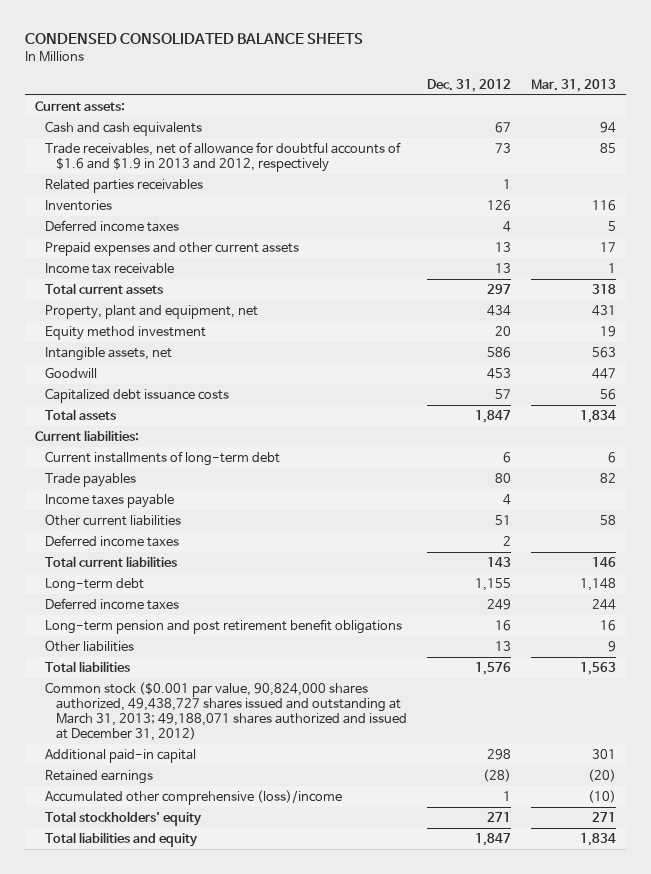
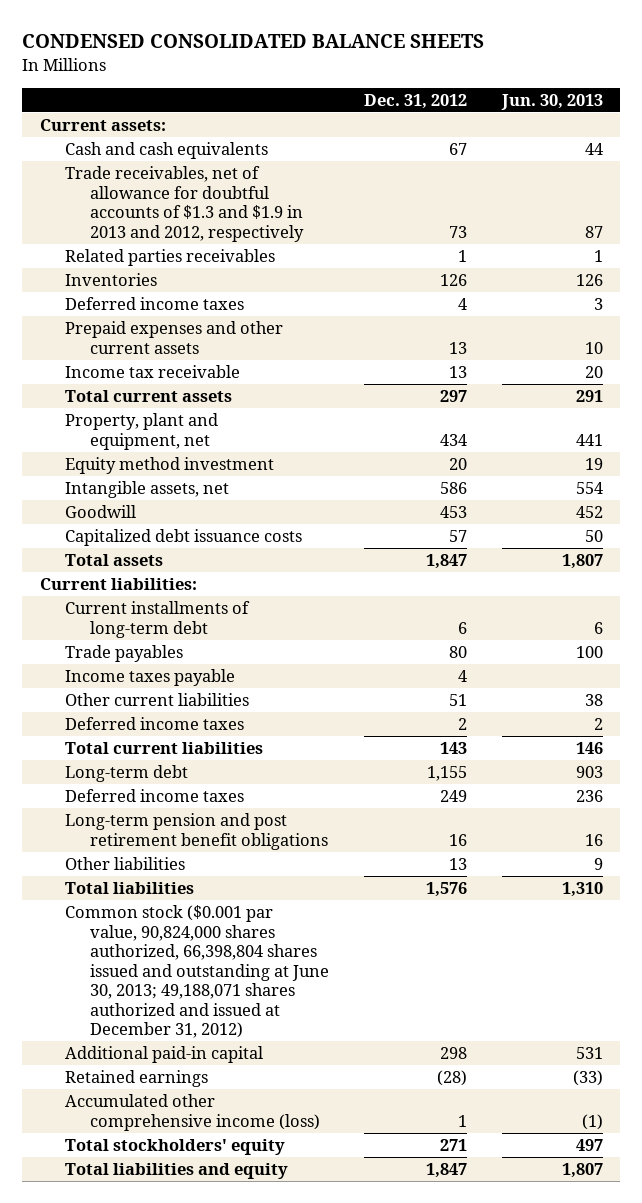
[531,78,617,92] Mar. 31, 2013 -> none
none -> [500,93,603,110] Jun. 30, 2013
[45,142,402,173] Trade receivables, net of allowance for doubtful accounts of $1.6 and $1.9 in 2013 and 2012, respectively -> [64,166,305,242] Trade receivables, net of allowance for doubtful accounts of $1.3 and $1.9 in 2013 and 2012, respectively
[45,682,407,742] Common stock ($0.001 par value, 90,824,000 shares authorized, 49,438,727 shares issued and outstanding at March 31, 2013; 49,188,071 shares authorized and issued at December 31, 2012) -> [64,905,330,1039] Common stock ($0.001 par value, 90,824,000 shares authorized, 66,398,804 shares issued and outstanding at June 30, 2013; 49,188,071 shares authorized and issued at December 31, 2012)
[45,790,343,806] Accumulated other comprehensive (loss)/income -> [64,1094,321,1131] Accumulated other comprehensive income (loss)

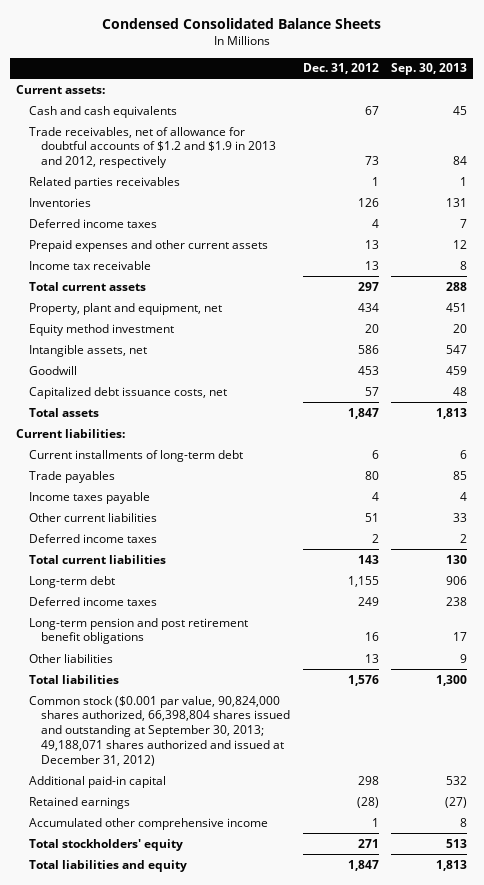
[22,34,485,49] CONDENSED CONSOLIDATED BALANCE SHEETS -> [101,18,381,30] Condensed Consolidated Balance Sheets
[500,93,603,110] Jun. 30, 2013 -> none
none -> [391,63,468,76] Sep. 30, 2013
[64,166,305,242] Trade receivables, net of allowance for doubtful accounts of $1.3 and $1.9 in 2013 and 2012, respectively -> [28,126,277,169] Trade receivables, net of allowance for doubtful accounts of $1.2 and $1.9 in 2013 and 2012, respectively
[64,529,302,547] Capitalized debt issuance costs -> [28,386,227,399] Capitalized debt issuance costs, net
[64,905,330,1039] Common stock ($0.001 par value, 90,824,000 shares authorized, 66,398,804 shares issued and outstanding at June 30, 2013; 49,188,071 shares authorized and issued at December 31, 2012) -> [28,695,291,767] Common stock ($0.001 par value, 90,824,000 shares authorized, 66,398,804 shares issued and outstanding at September 30, 2013; 49,188,071 shares authorized and issued at December 31, 2012)
[64,1094,321,1131] Accumulated other comprehensive income (loss) -> [28,817,268,830] Accumulated other comprehensive income

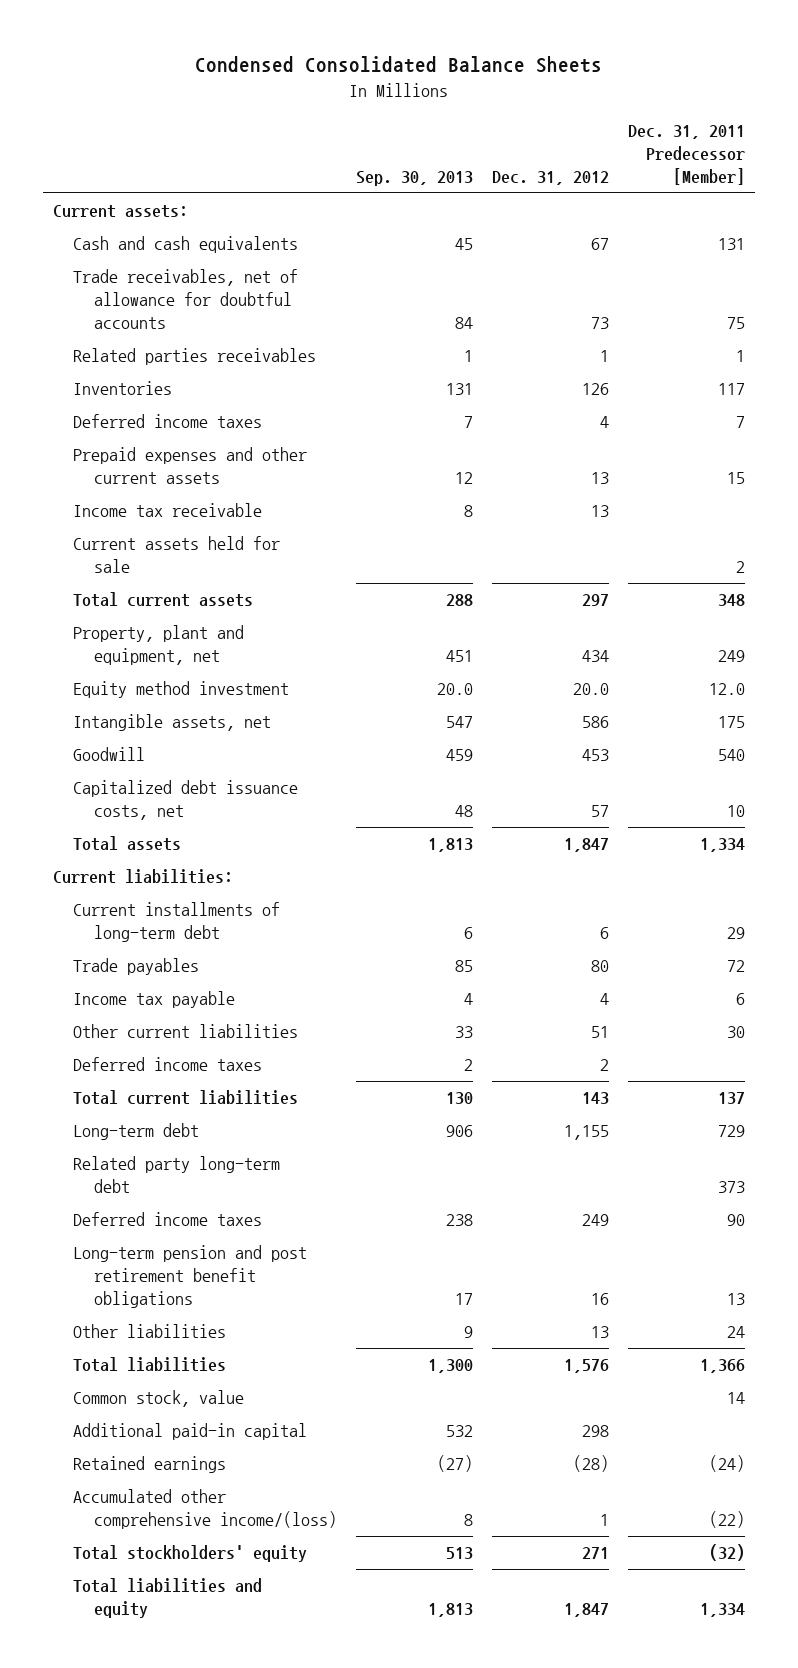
none -> [628,125,746,185] Dec. 31, 2011 Predecessor [Member]
[28,126,277,169] Trade receivables, net of allowance for doubtful accounts of $1.2 and $1.9 in 2013 and 2012, respectively -> [73,269,299,330] Trade receivables, net of allowance for doubtful accounts
none -> [73,536,281,574] Current assets held for sale
[364,323,379,333] 20 -> [573,683,610,696] 20.0
[453,323,468,333] 20 -> [437,683,474,696] 20.0
[28,491,150,504] Income taxes payable -> [73,991,236,1009] Income tax payable
none -> [73,1156,281,1194] Related party long-term debt
[28,695,291,767] Common stock ($0.001 par value, 90,824,000 shares authorized, 66,398,804 shares issued and outstanding at September 30, 2013; 49,188,071 shares authorized and issued at December 31, 2012) -> [73,1390,245,1408] Common stock, value
[28,817,268,830] Accumulated other comprehensive income -> [73,1489,338,1530] Accumulated other comprehensive income/(loss)

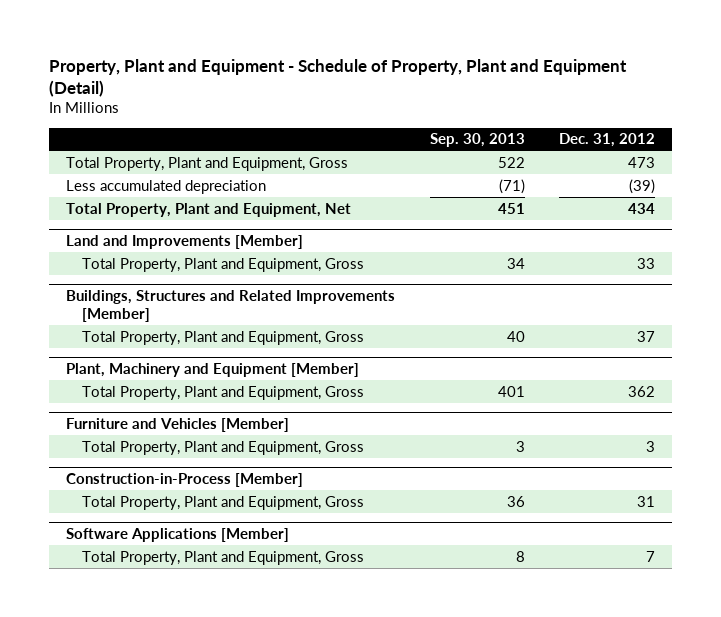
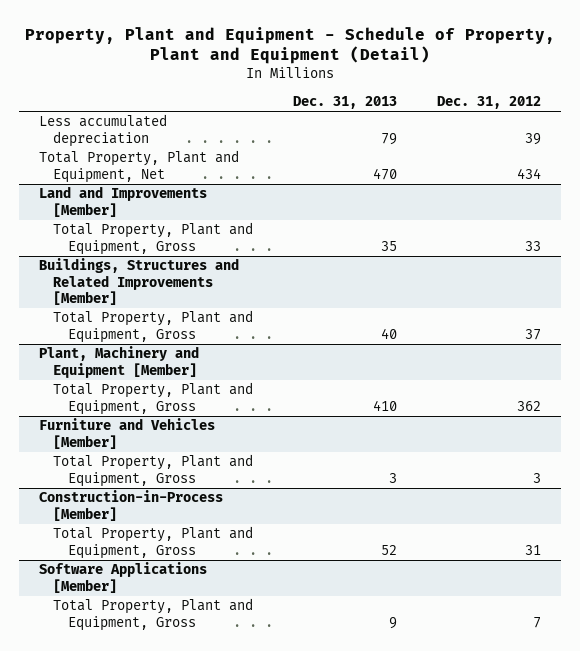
[429,133,525,148] Sep. 30, 2013 -> none
none -> [293,96,398,110] Dec. 31, 2013
[66,156,349,171] Total Property, Plant and Equipment, Gross -> none
[628,178,655,194] (39) -> [524,132,541,145] 39

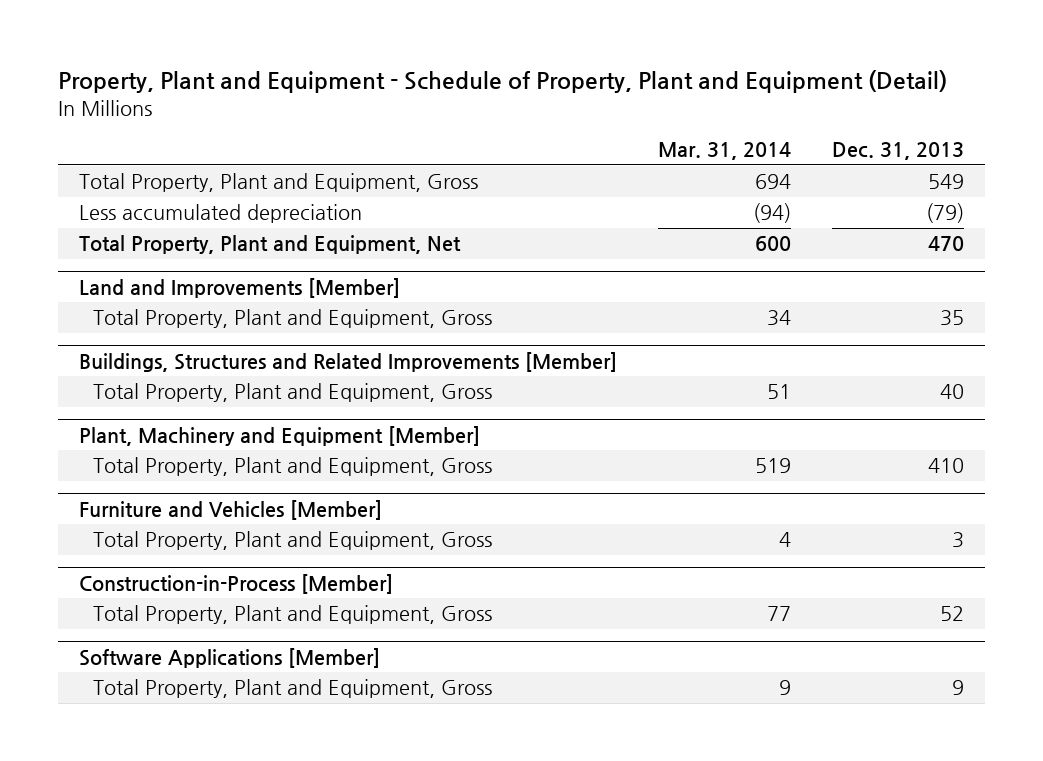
[436,96,541,110] Dec. 31, 2012 -> none
none -> [657,142,791,161] Mar. 31, 2014
none -> [78,173,478,193] Total Property, Plant and Equipment, Gross
[381,132,398,145] 79 -> [926,203,965,224] (79)

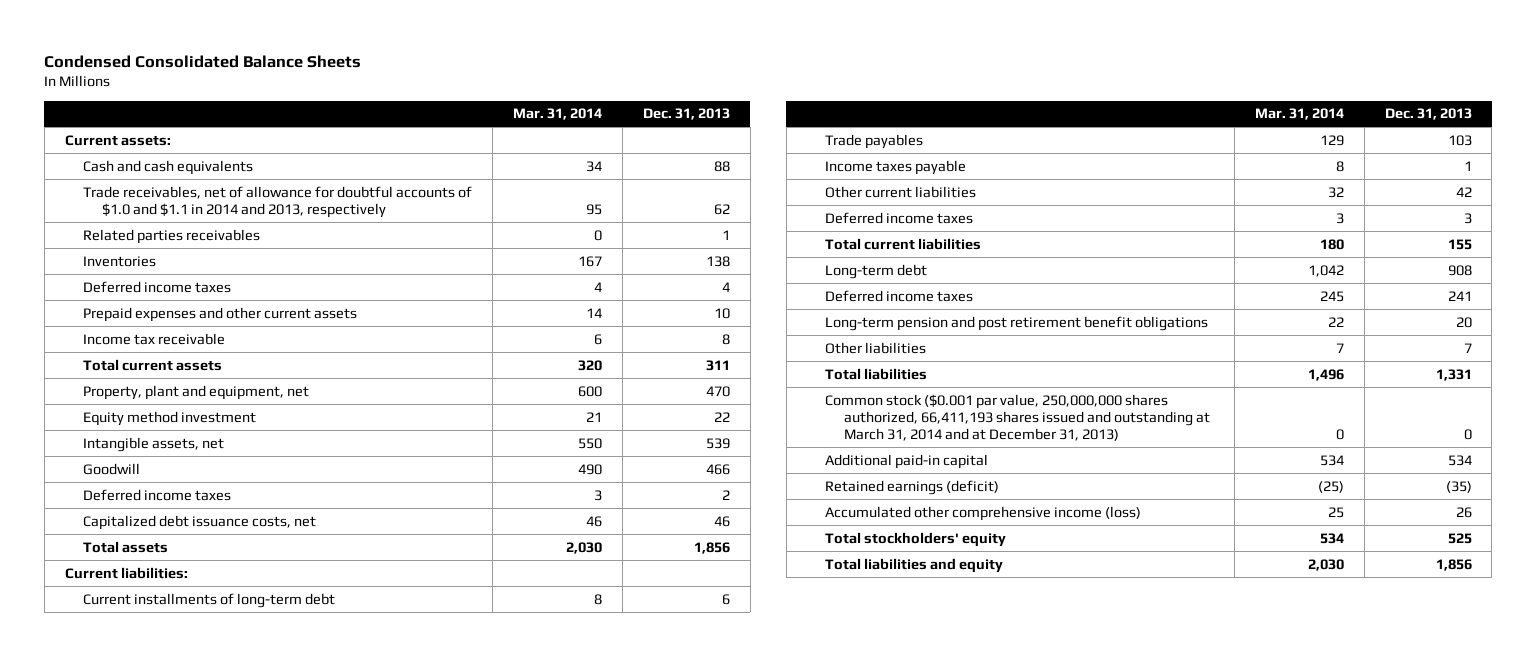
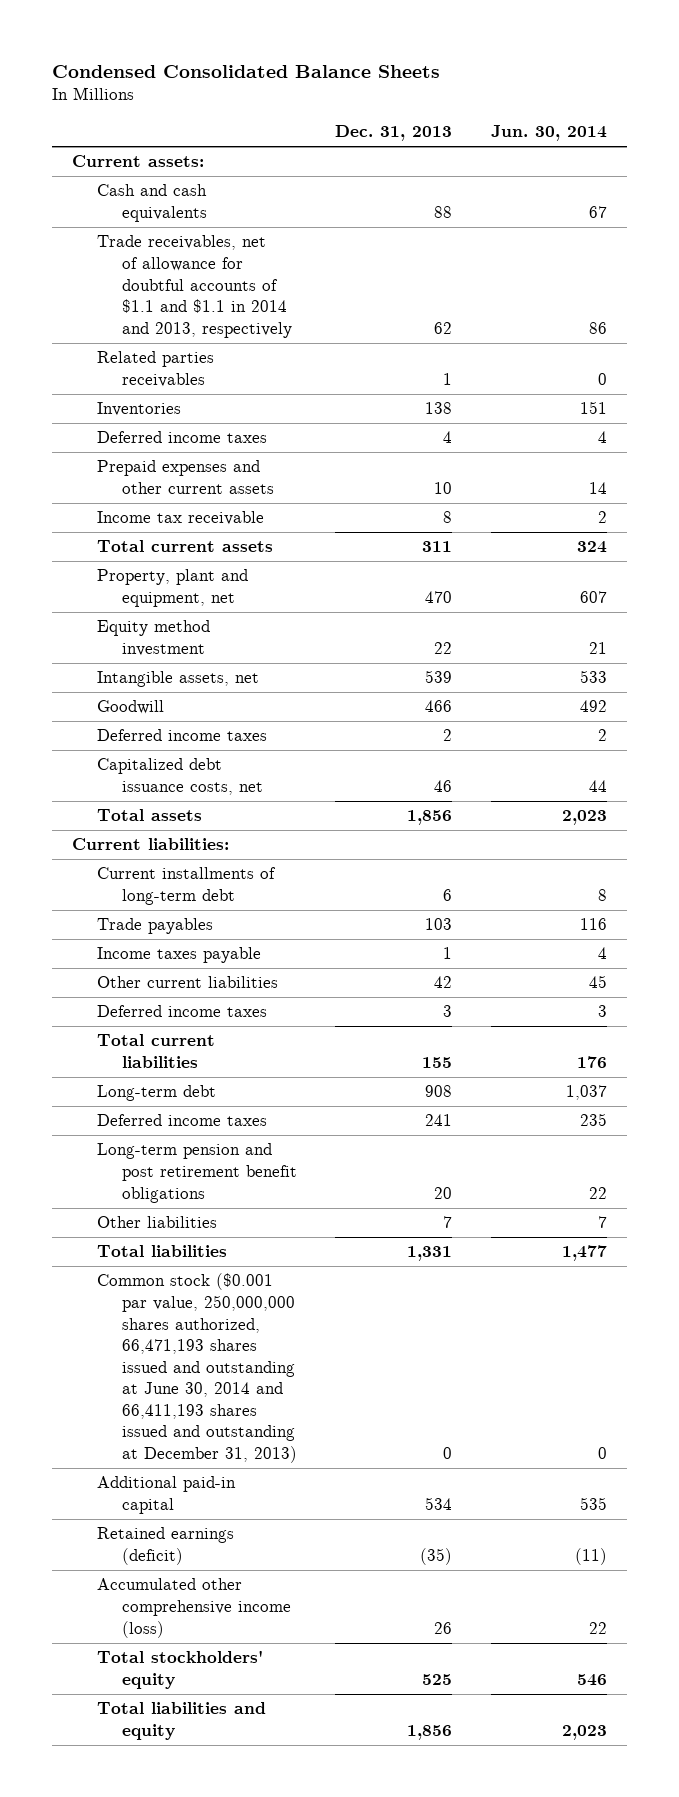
[513,108,603,121] Mar. 31, 2014 -> none
none -> [491,125,608,142] Jun. 30, 2014
[83,185,473,218] Trade receivables, net of allowance for doubtful accounts of $1.0 and $1.1 in 2014 and 2013, respectively -> [96,235,292,338] Trade receivables, net of allowance for doubtful accounts of $1.1 and $1.1 in 2014 and 2013, respectively
[825,393,1210,441] Common stock ($0.001 par value, 250,000,000 shares authorized, 66,411,193 shares issued and outstanding at March 31, 2014 and at December 31, 2013) -> [96,1273,297,1463] Common stock ($0.001 par value, 250,000,000 shares authorized, 66,471,193 shares issued and outstanding at June 30, 2014 and 66,411,193 shares issued and outstanding at December 31, 2013)

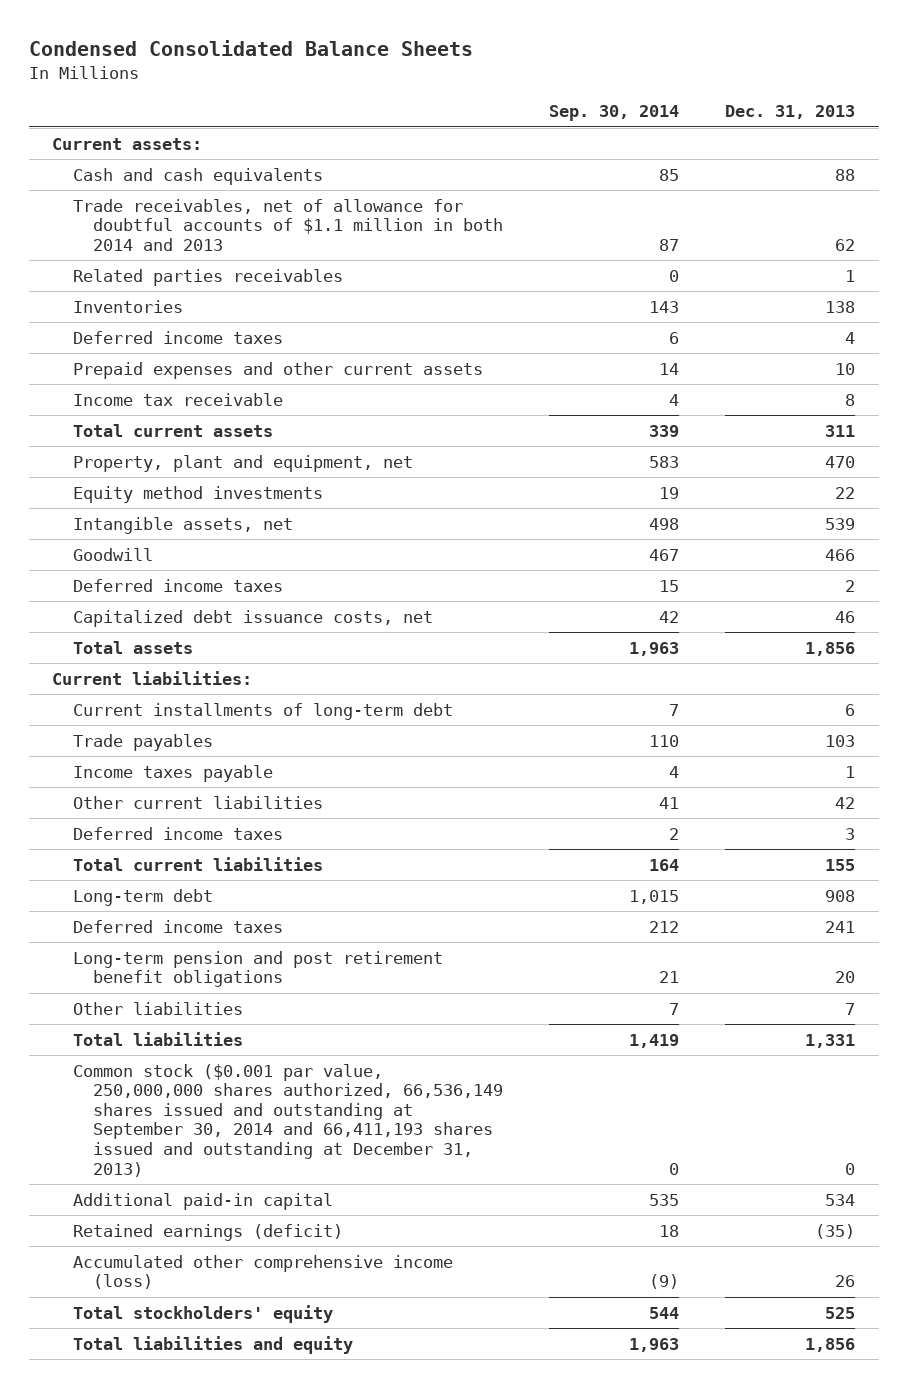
[491,125,608,142] Jun. 30, 2014 -> none
none -> [549,105,680,122] Sep. 30, 2014
[96,235,292,338] Trade receivables, net of allowance for doubtful accounts of $1.1 and $1.1 in 2014 and 2013, respectively -> [72,198,503,251] Trade receivables, net of allowance for doubtful accounts of $1.1 million in both 2014 and 2013
[96,620,210,656] Equity method investment -> [72,485,323,503] Equity method investments
[96,1273,297,1463] Common stock ($0.001 par value, 250,000,000 shares authorized, 66,471,193 shares issued and outstanding at June 30, 2014 and 66,411,193 shares issued and outstanding at December 31, 2013) -> [72,1063,503,1177] Common stock ($0.001 par value, 250,000,000 shares authorized, 66,536,149 shares issued and outstanding at September 30, 2014 and 66,411,193 shares issued and outstanding at December 31, 2013)

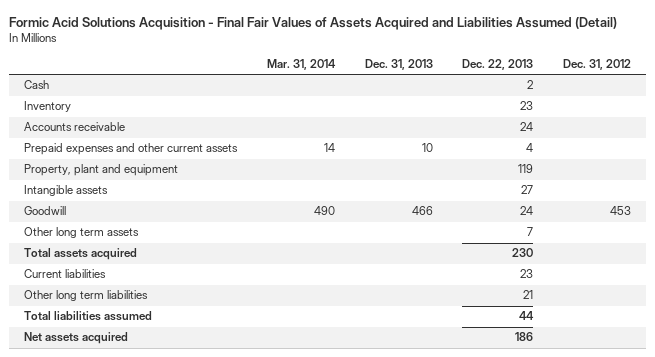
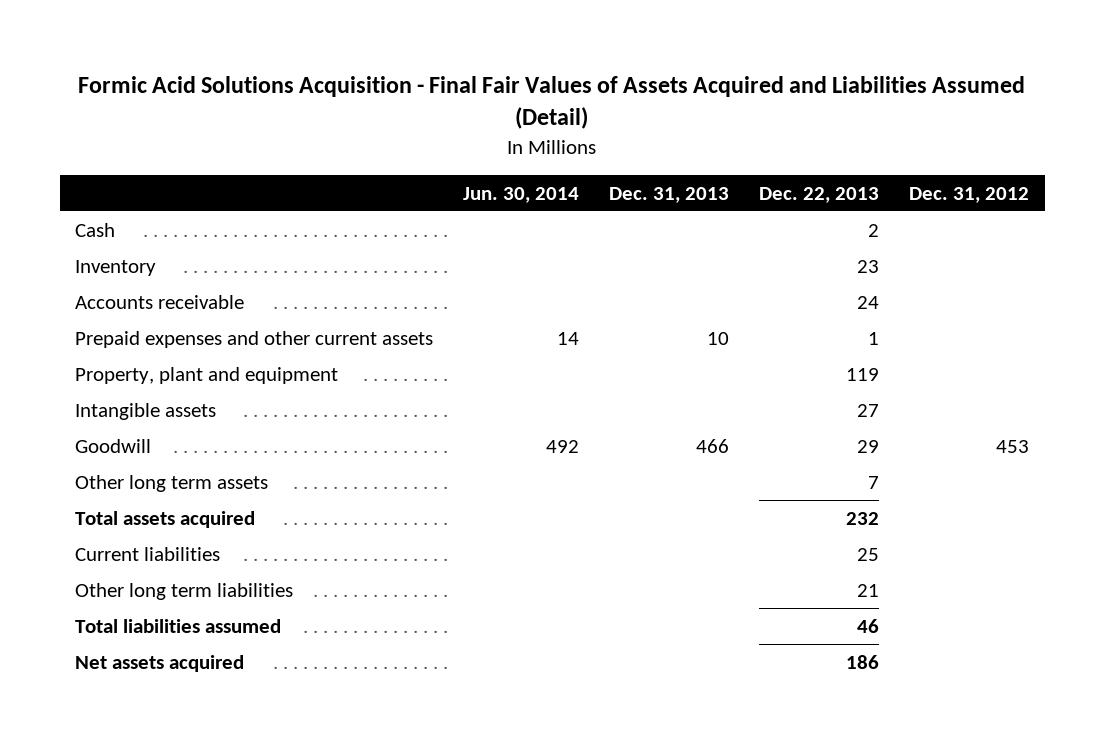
[266,59,336,71] Mar. 31, 2014 -> none
none -> [463,186,580,203] Jun. 30, 2014
[526,143,534,153] 4 -> [868,331,880,345] 1
[520,206,534,216] 24 -> [857,439,880,453] 29
[512,248,534,258] 230 -> [846,511,880,525] 232
[520,269,534,279] 23 -> [857,547,880,561] 25
[519,311,535,321] 44 -> [857,618,880,633] 46

